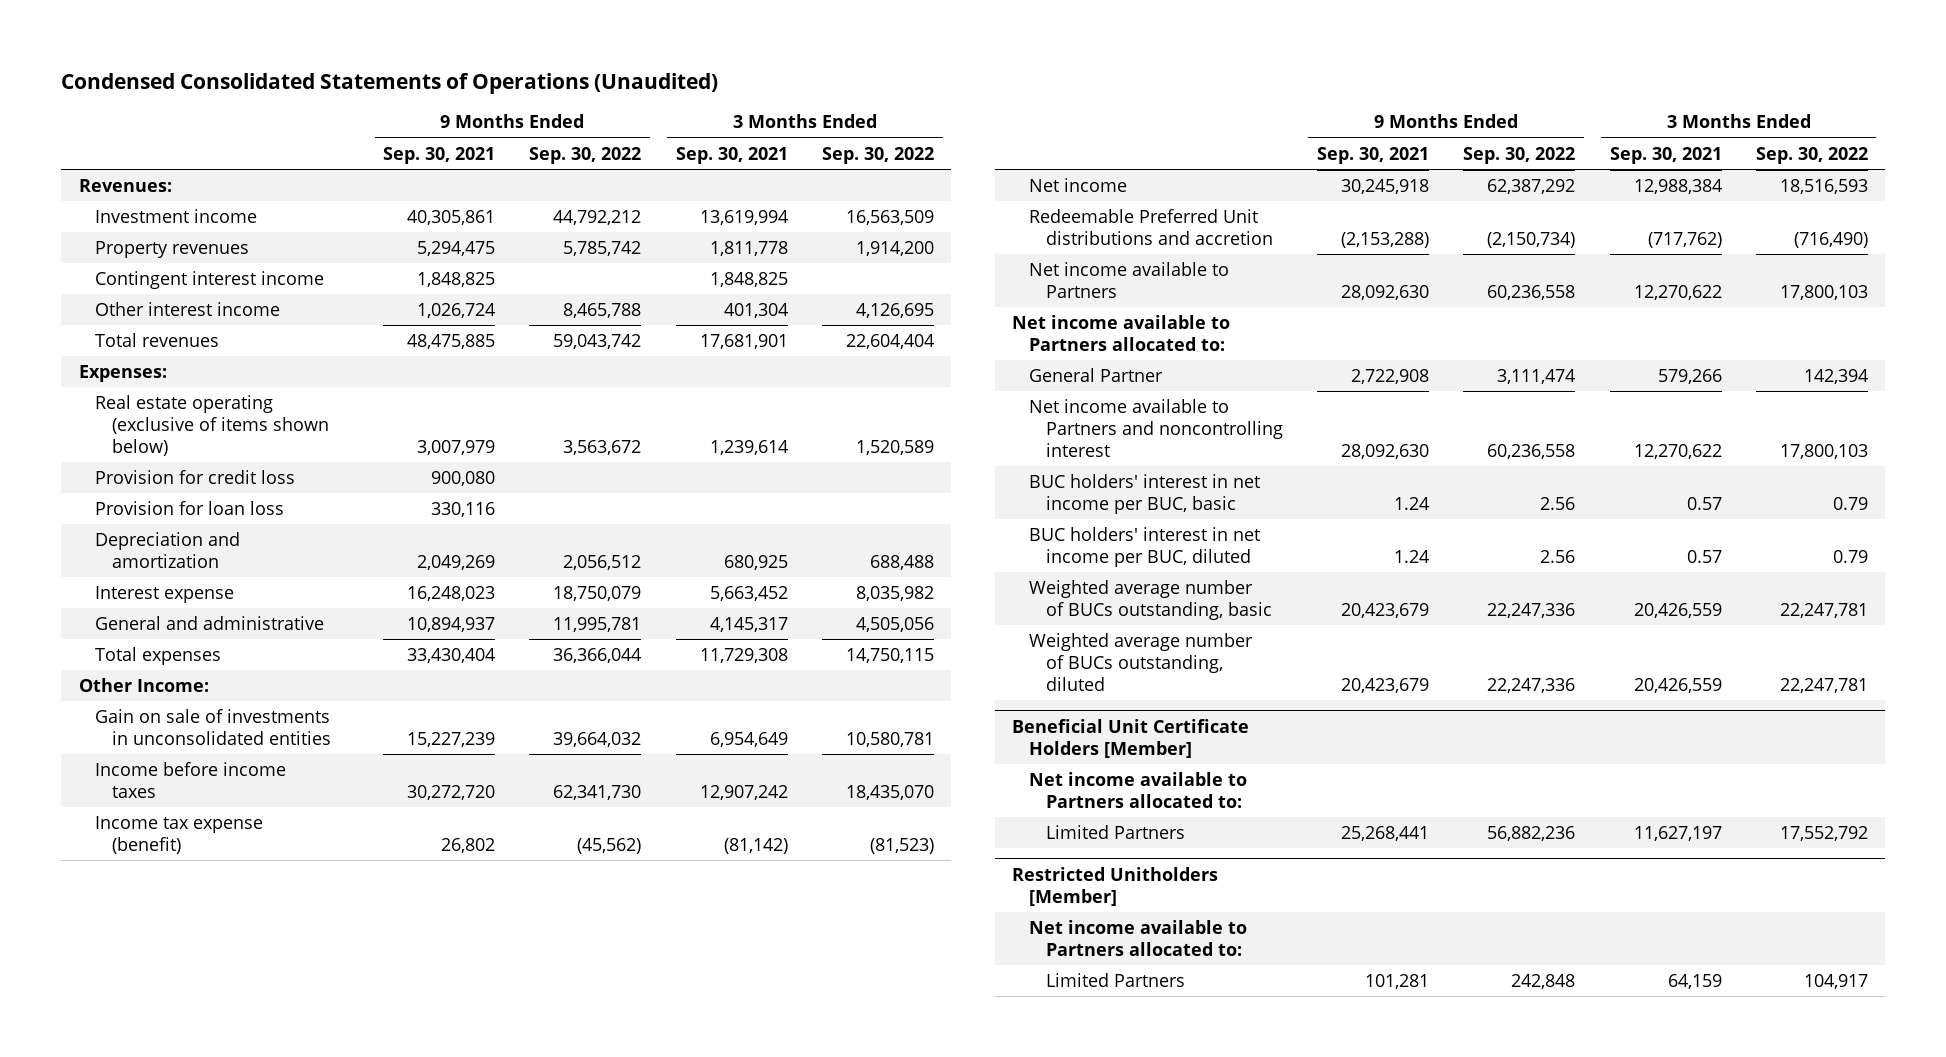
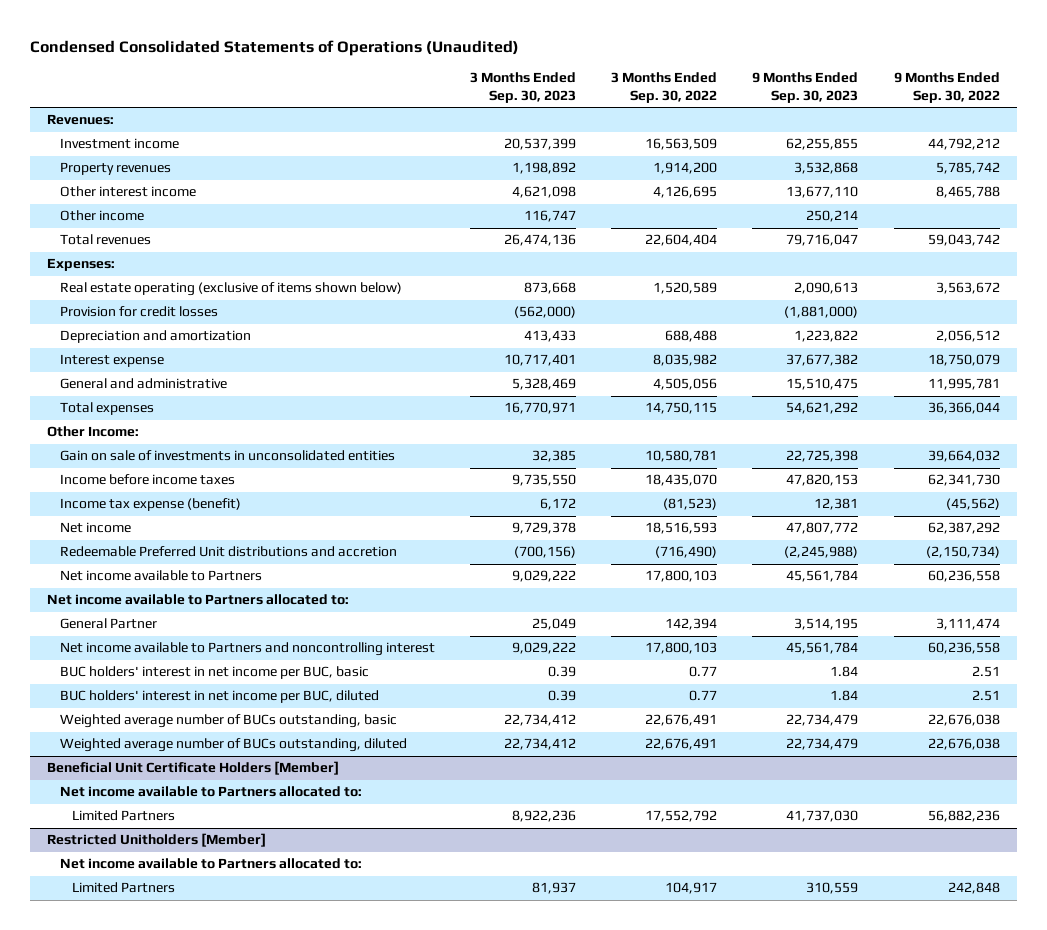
[383,146,496,164] Sep. 30, 2021 -> none
[675,146,788,164] Sep. 30, 2021 -> none
none -> [469,71,576,103] 3 Months Ended Sep. 30, 2023
none -> [752,71,859,103] 9 Months Ended Sep. 30, 2023
[95,270,325,289] Contingent interest income -> none
none -> [59,210,144,222] Other income
[95,500,285,515] Provision for loan loss -> none
[95,469,296,484] Provision for credit loss -> [59,306,218,318] Provision for credit losses
[1540,496,1576,510] 2.56 -> [971,666,1000,678] 2.51
[1832,496,1868,510] 0.79 -> [689,666,718,678] 0.77
[1540,549,1576,563] 2.56 -> [971,690,1000,702] 2.51
[1832,549,1868,563] 0.79 -> [689,690,718,702] 0.77
[1487,602,1576,618] 22,247,336 -> [927,714,1000,727] 22,676,038
[1779,602,1868,618] 22,247,781 -> [645,714,718,727] 22,676,491
[1487,677,1576,693] 22,247,336 -> [927,738,1000,751] 22,676,038
[1779,677,1868,693] 22,247,781 -> [645,738,718,751] 22,676,491

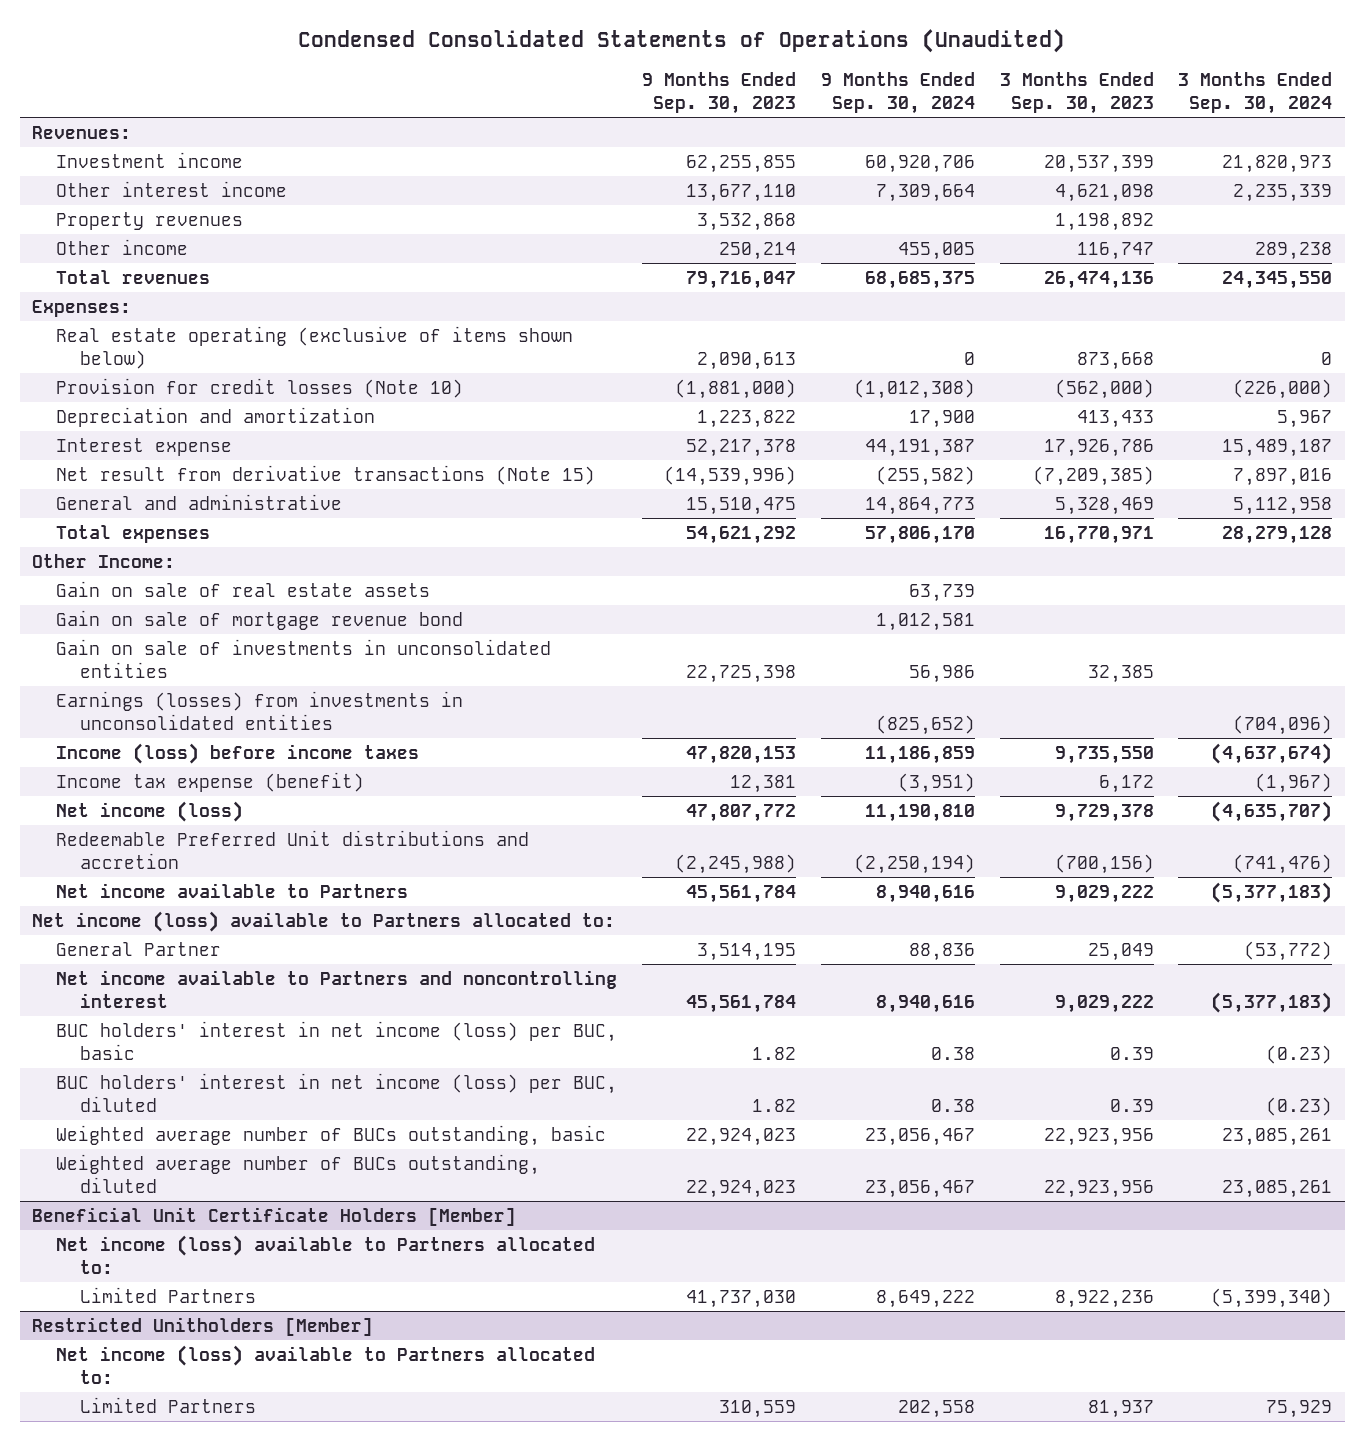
[611,71,718,103] 3 Months Ended Sep. 30, 2022 -> none
[893,71,1000,103] 9 Months Ended Sep. 30, 2022 -> none
none -> [820,72,975,115] 9 Months Ended Sep. 30, 2024
none -> [1178,72,1333,115] 3 Months Ended Sep. 30, 2024
[59,162,171,176] Property revenues -> [56,211,244,230] Property revenues
[59,306,218,318] Provision for credit losses -> [56,377,464,398] Provision for credit losses (Note 10)
[503,354,576,367] 10,717,401 -> [1043,438,1154,457] 17,926,786
[786,354,859,367] 37,677,382 -> [686,438,797,457] 52,217,378
none -> [56,464,596,485] Net result from derivative transactions (Note 15)
none -> [56,580,431,597] Gain on sale of real estate assets
none -> [56,609,464,630] Gain on sale of mortgage revenue bond
none -> [56,690,464,730] Earnings (losses) from investments in unconsolidated entities
[59,474,235,486] Income before income taxes -> [56,742,420,764] Income (loss) before income taxes
[59,522,131,534] Net income -> [56,800,244,822] Net income (loss)
[47,594,350,606] Net income available to Partners allocated to: -> [32,910,616,932] Net income (loss) available to Partners allocated to:
[59,666,369,680] BUC holders' interest in net income per BUC, basic -> [56,1020,618,1060] BUC holders' interest in net income (loss) per BUC, basic
[830,666,859,678] 1.84 -> [752,1046,797,1060] 1.82
[59,690,379,704] BUC holders' interest in net income per BUC, diluted -> [56,1072,618,1112] BUC holders' interest in net income (loss) per BUC, diluted
[830,690,859,702] 1.84 -> [752,1098,797,1112] 1.82
[503,714,576,727] 22,734,412 -> [1043,1127,1154,1146] 22,923,956
[786,714,859,727] 22,734,479 -> [686,1127,797,1146] 22,924,023
[503,738,576,751] 22,734,412 -> [1043,1179,1154,1198] 22,923,956
[786,738,859,751] 22,734,479 -> [686,1179,797,1198] 22,924,023
[59,786,362,798] Net income available to Partners allocated to: -> [56,1234,596,1274] Net income (loss) available to Partners allocated to:
[59,858,362,870] Net income available to Partners allocated to: -> [56,1344,596,1384] Net income (loss) available to Partners allocated to:

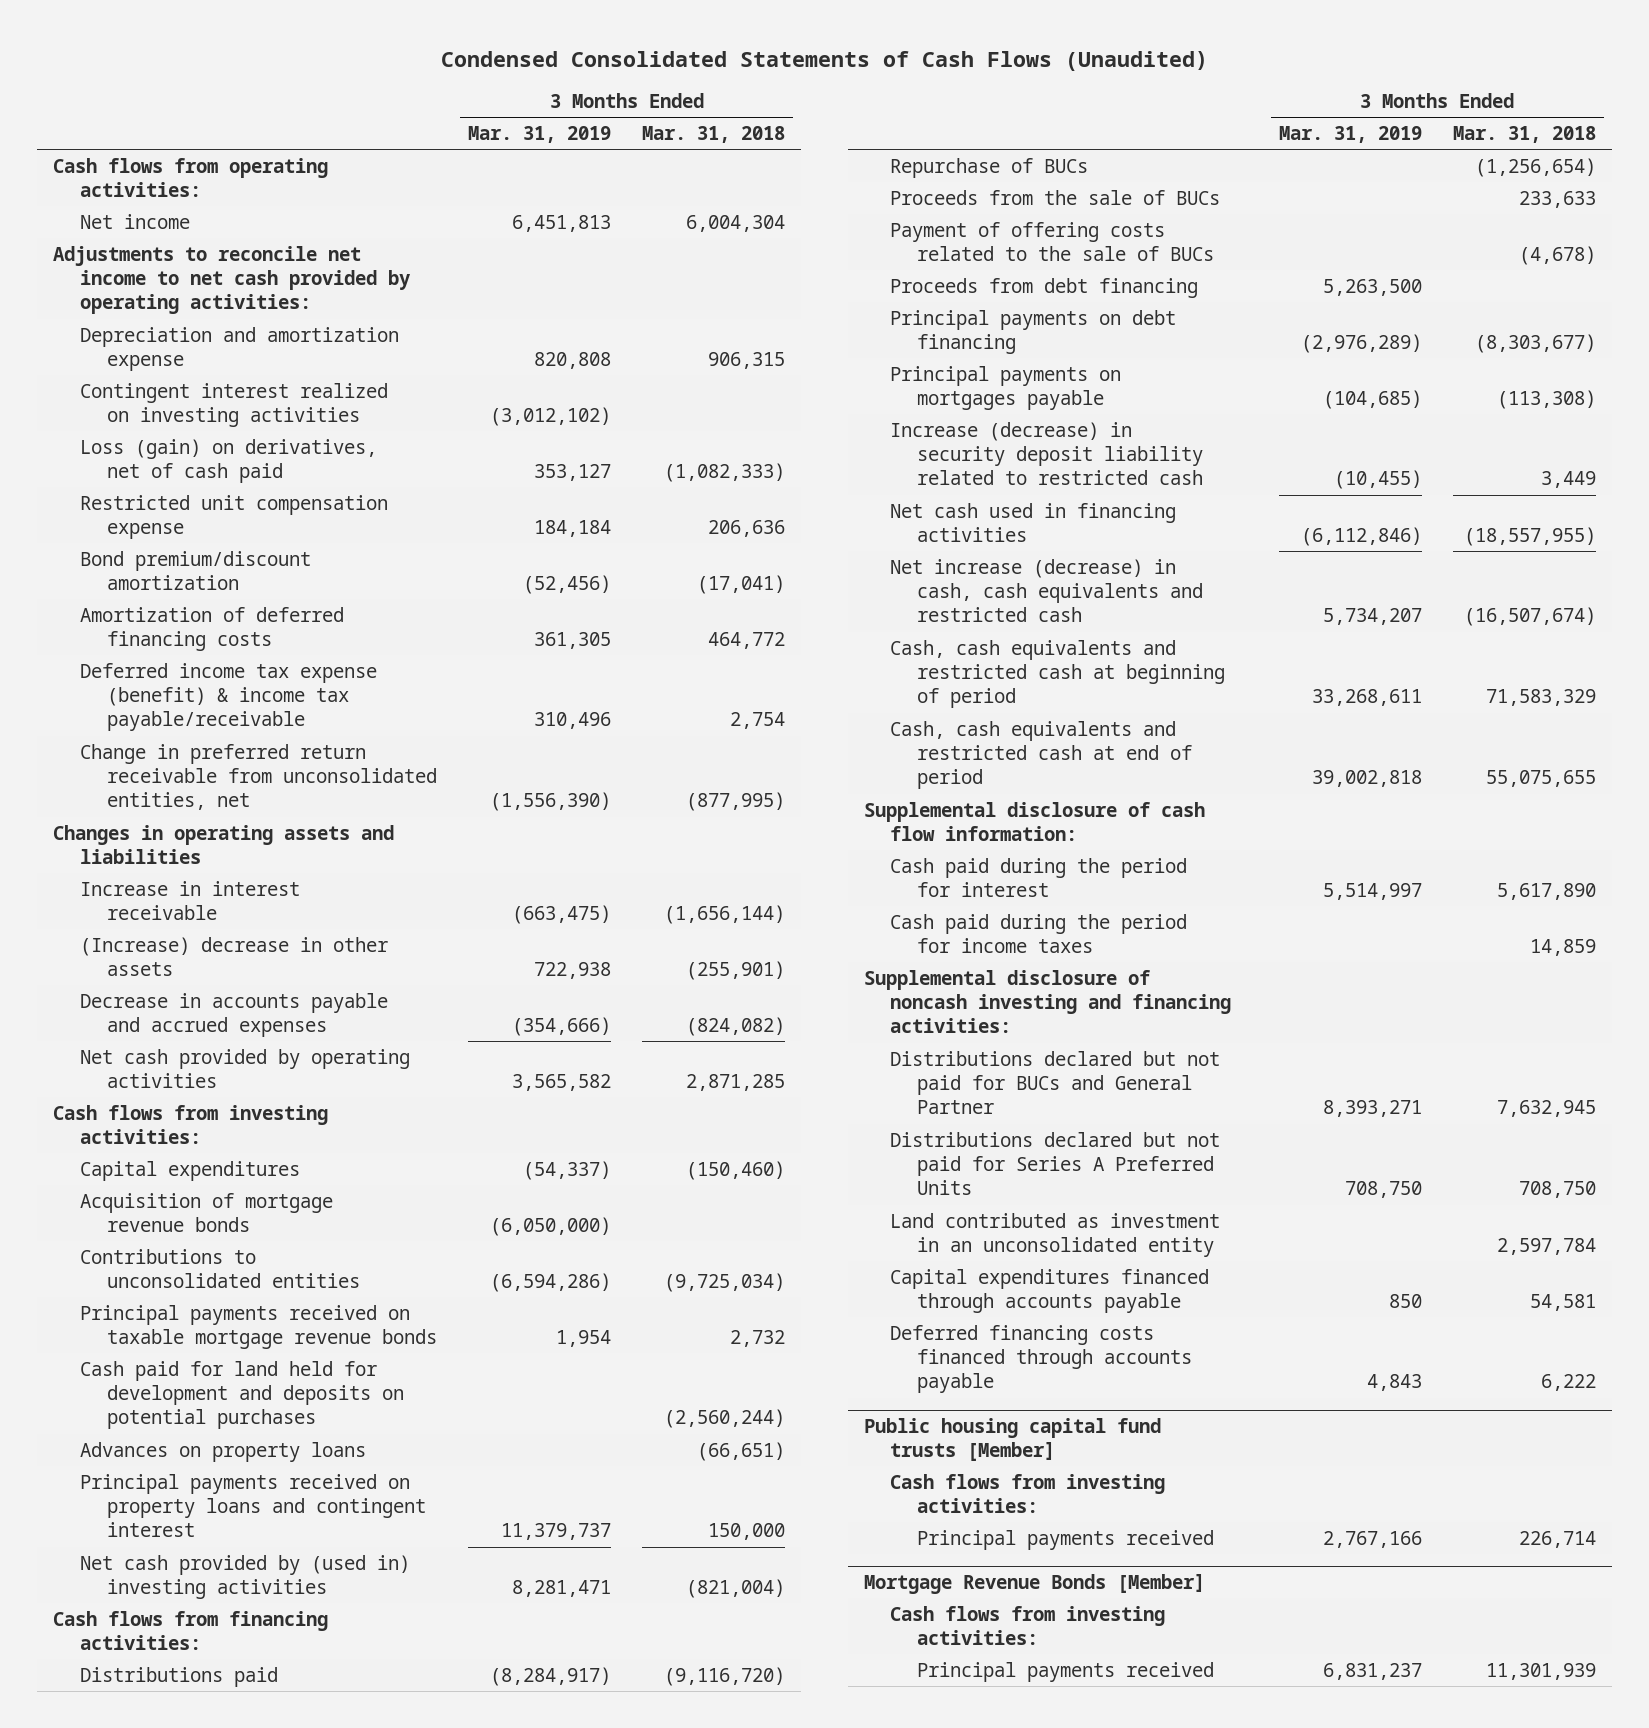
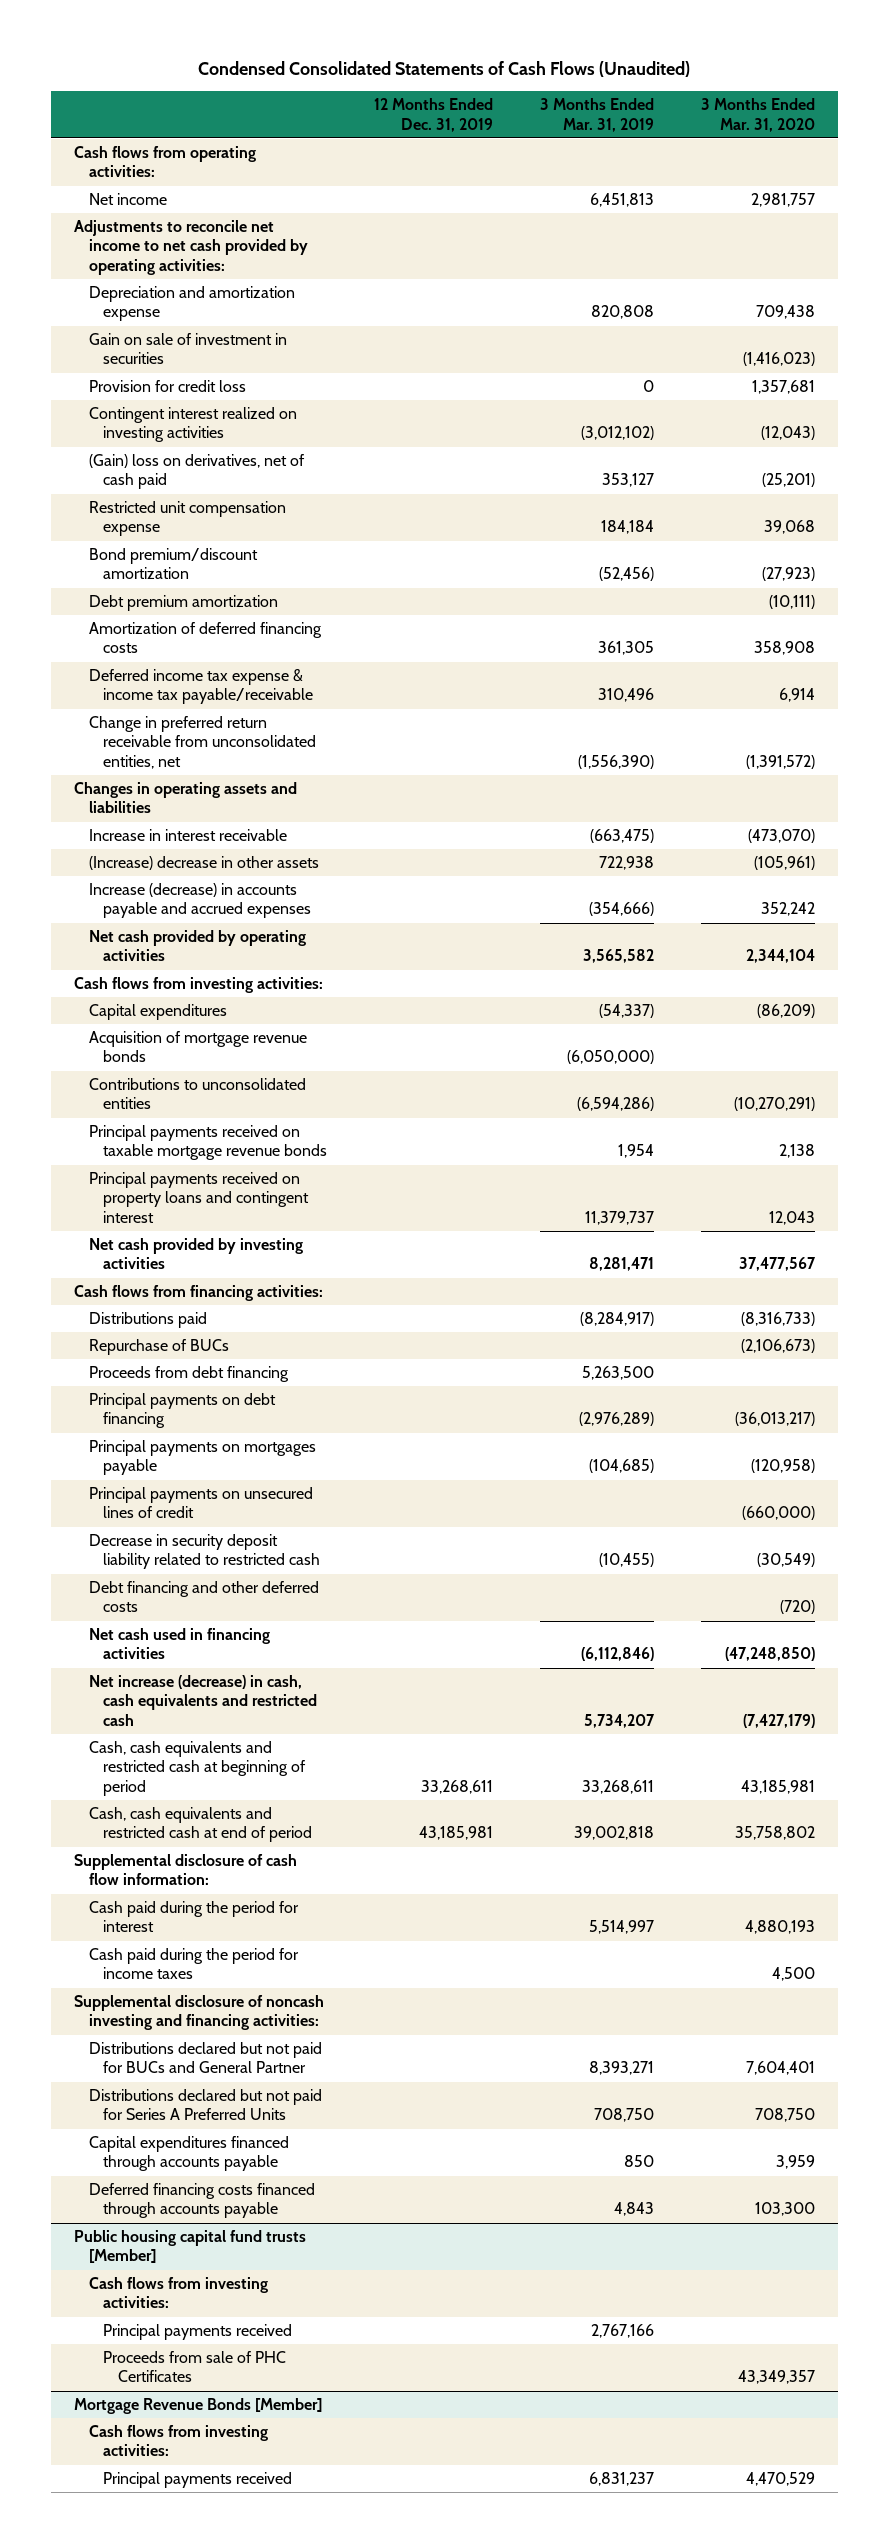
[642,125,786,143] Mar. 31, 2018 -> none
none -> [374,98,494,132] 12 Months Ended Dec. 31, 2019
none -> [700,98,815,132] 3 Months Ended Mar. 31, 2020
none -> [88,333,287,365] Gain on sale of investment in securities
none -> [88,380,246,393] Provision for credit loss
[79,438,377,484] Loss (gain) on derivatives, net of cash paid -> [88,454,305,490] (Gain) loss on derivatives, net of cash paid
none -> [88,595,278,612] Debt premium amortization
[79,662,377,732] Deferred income tax expense (benefit) & income tax payable/receivable -> [88,669,314,705] Deferred income tax expense & income tax payable/receivable
[79,992,388,1038] Decrease in accounts payable and accrued expenses -> [88,883,312,919] Increase (decrease) in accounts payable and accrued expenses
[79,1360,404,1430] Cash paid for land held for development and deposits on potential purchases -> none
[79,1441,366,1462] Advances on property loans -> none
[79,1554,410,1600] Net cash provided by (used in) investing activities -> [88,1238,303,1270] Net cash provided by investing activities
[890,189,1221,205] Proceeds from the sale of BUCs -> none
[890,221,1215,262] Payment of offering costs related to the sale of BUCs -> none
none -> [88,1487,313,1519] Principal payments on unsecured lines of credit
[890,421,1204,486] Increase (decrease) in security deposit liability related to restricted cash -> [88,1534,321,1570] Decrease in security deposit liability related to restricted cash
none -> [88,1581,319,1613] Debt financing and other deferred costs
[890,1212,1221,1258] Land contributed as investment in an unconsolidated entity -> none
none -> [103,2351,287,2383] Proceeds from sale of PHC Certificates

